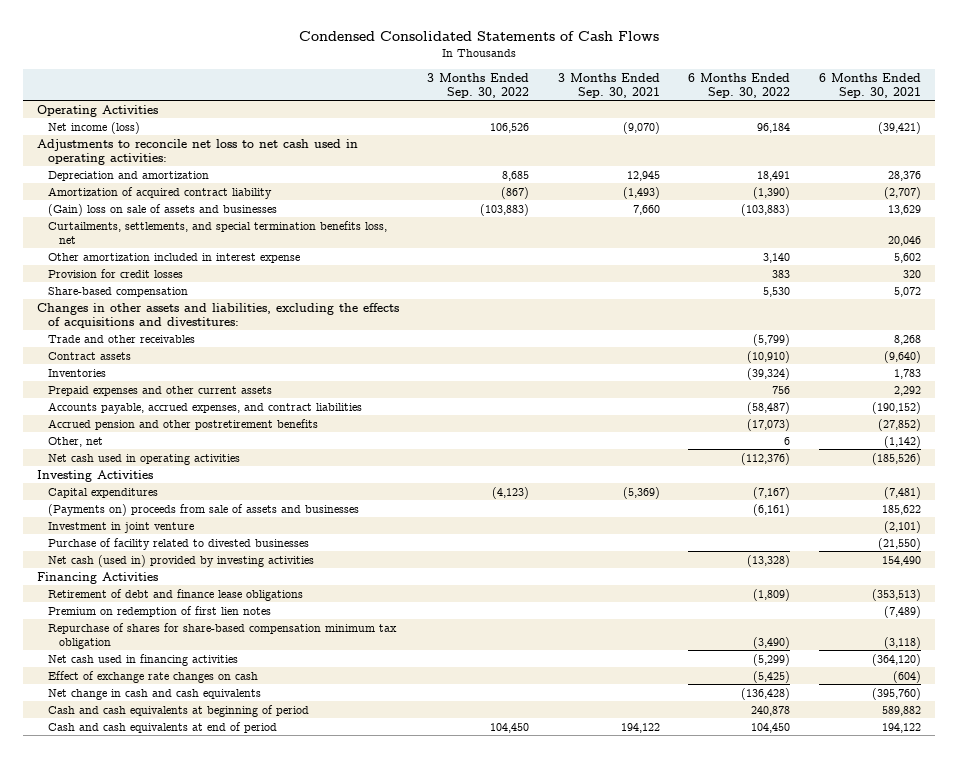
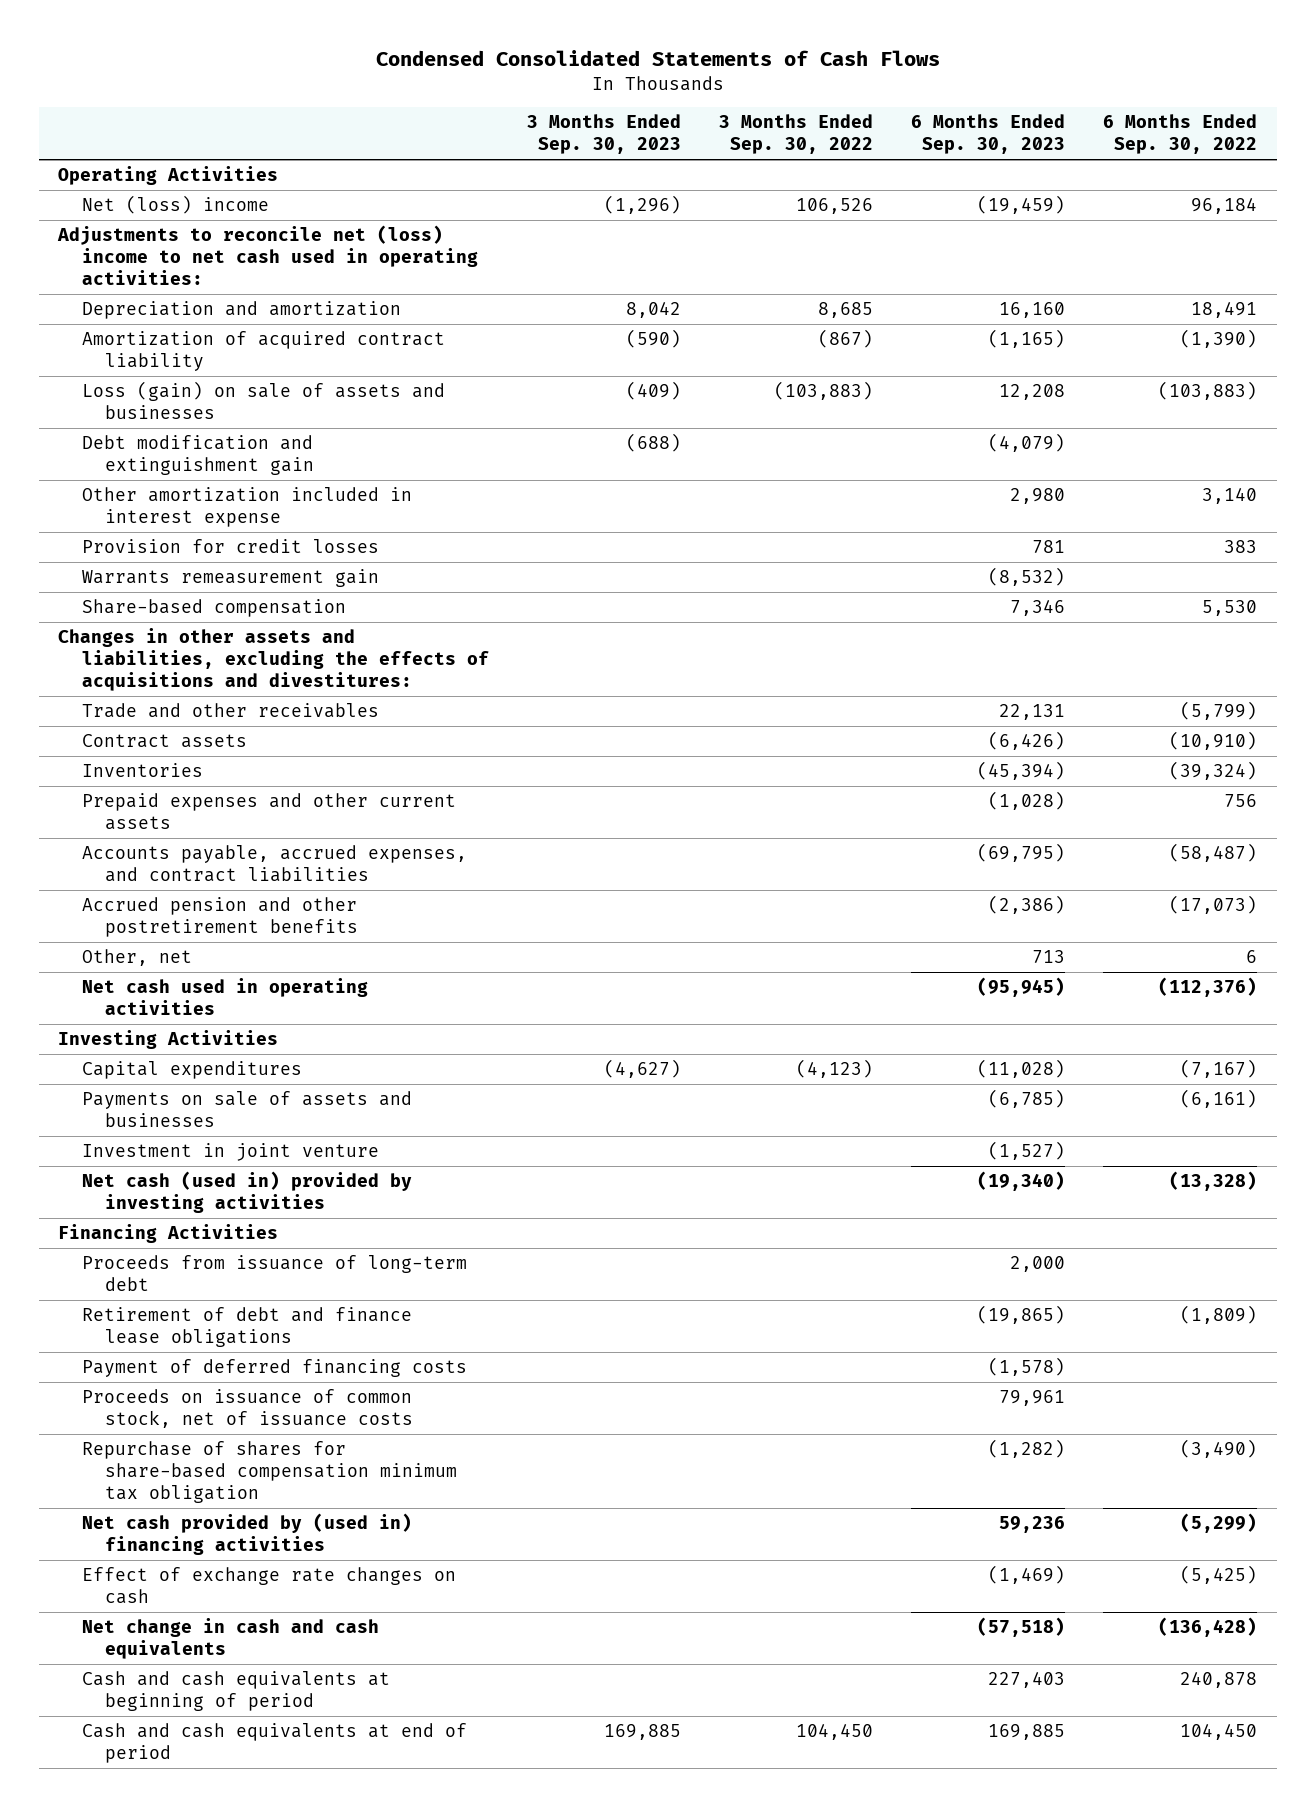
[557,72,660,98] 3 Months Ended Sep. 30, 2021 -> none
[818,72,921,98] 6 Months Ended Sep. 30, 2021 -> none
none -> [526,114,681,154] 3 Months Ended Sep. 30, 2023
none -> [911,114,1066,154] 6 Months Ended Sep. 30, 2023
[47,121,140,134] Net income (loss) -> [81,195,269,215] Net (loss) income
[36,138,358,165] Adjustments to reconcile net loss to net cash used in operating activities: -> [57,225,478,285] Adjustments to reconcile net (loss) income to net cash used in operating activities:
[47,220,387,244] Curtailments, settlements, and special termination benefits loss, net -> none
[47,203,277,216] (Gain) loss on sale of assets and businesses -> [81,381,445,419] Loss (gain) on sale of assets and businesses
none -> [81,435,314,475] Debt modification and extinguishment gain
none -> [81,569,379,588] Warrants remeasurement gain
[47,503,359,516] (Payments on) proceeds from sale of assets and businesses -> [81,1091,412,1127] Payments on sale of assets and businesses
[47,537,309,550] Purchase of facility related to divested businesses -> none
none -> [81,1255,467,1291] Proceeds from issuance of long-term debt
[47,605,271,617] Premium on redemption of first lien notes -> none
none -> [81,1359,467,1378] Payment of deferred financing costs
none -> [81,1389,413,1428] Proceeds on issuance of common stock, net of issuance costs
[47,653,238,666] Net cash used in financing activities -> [81,1513,412,1555] Net cash provided by (used in) financing activities

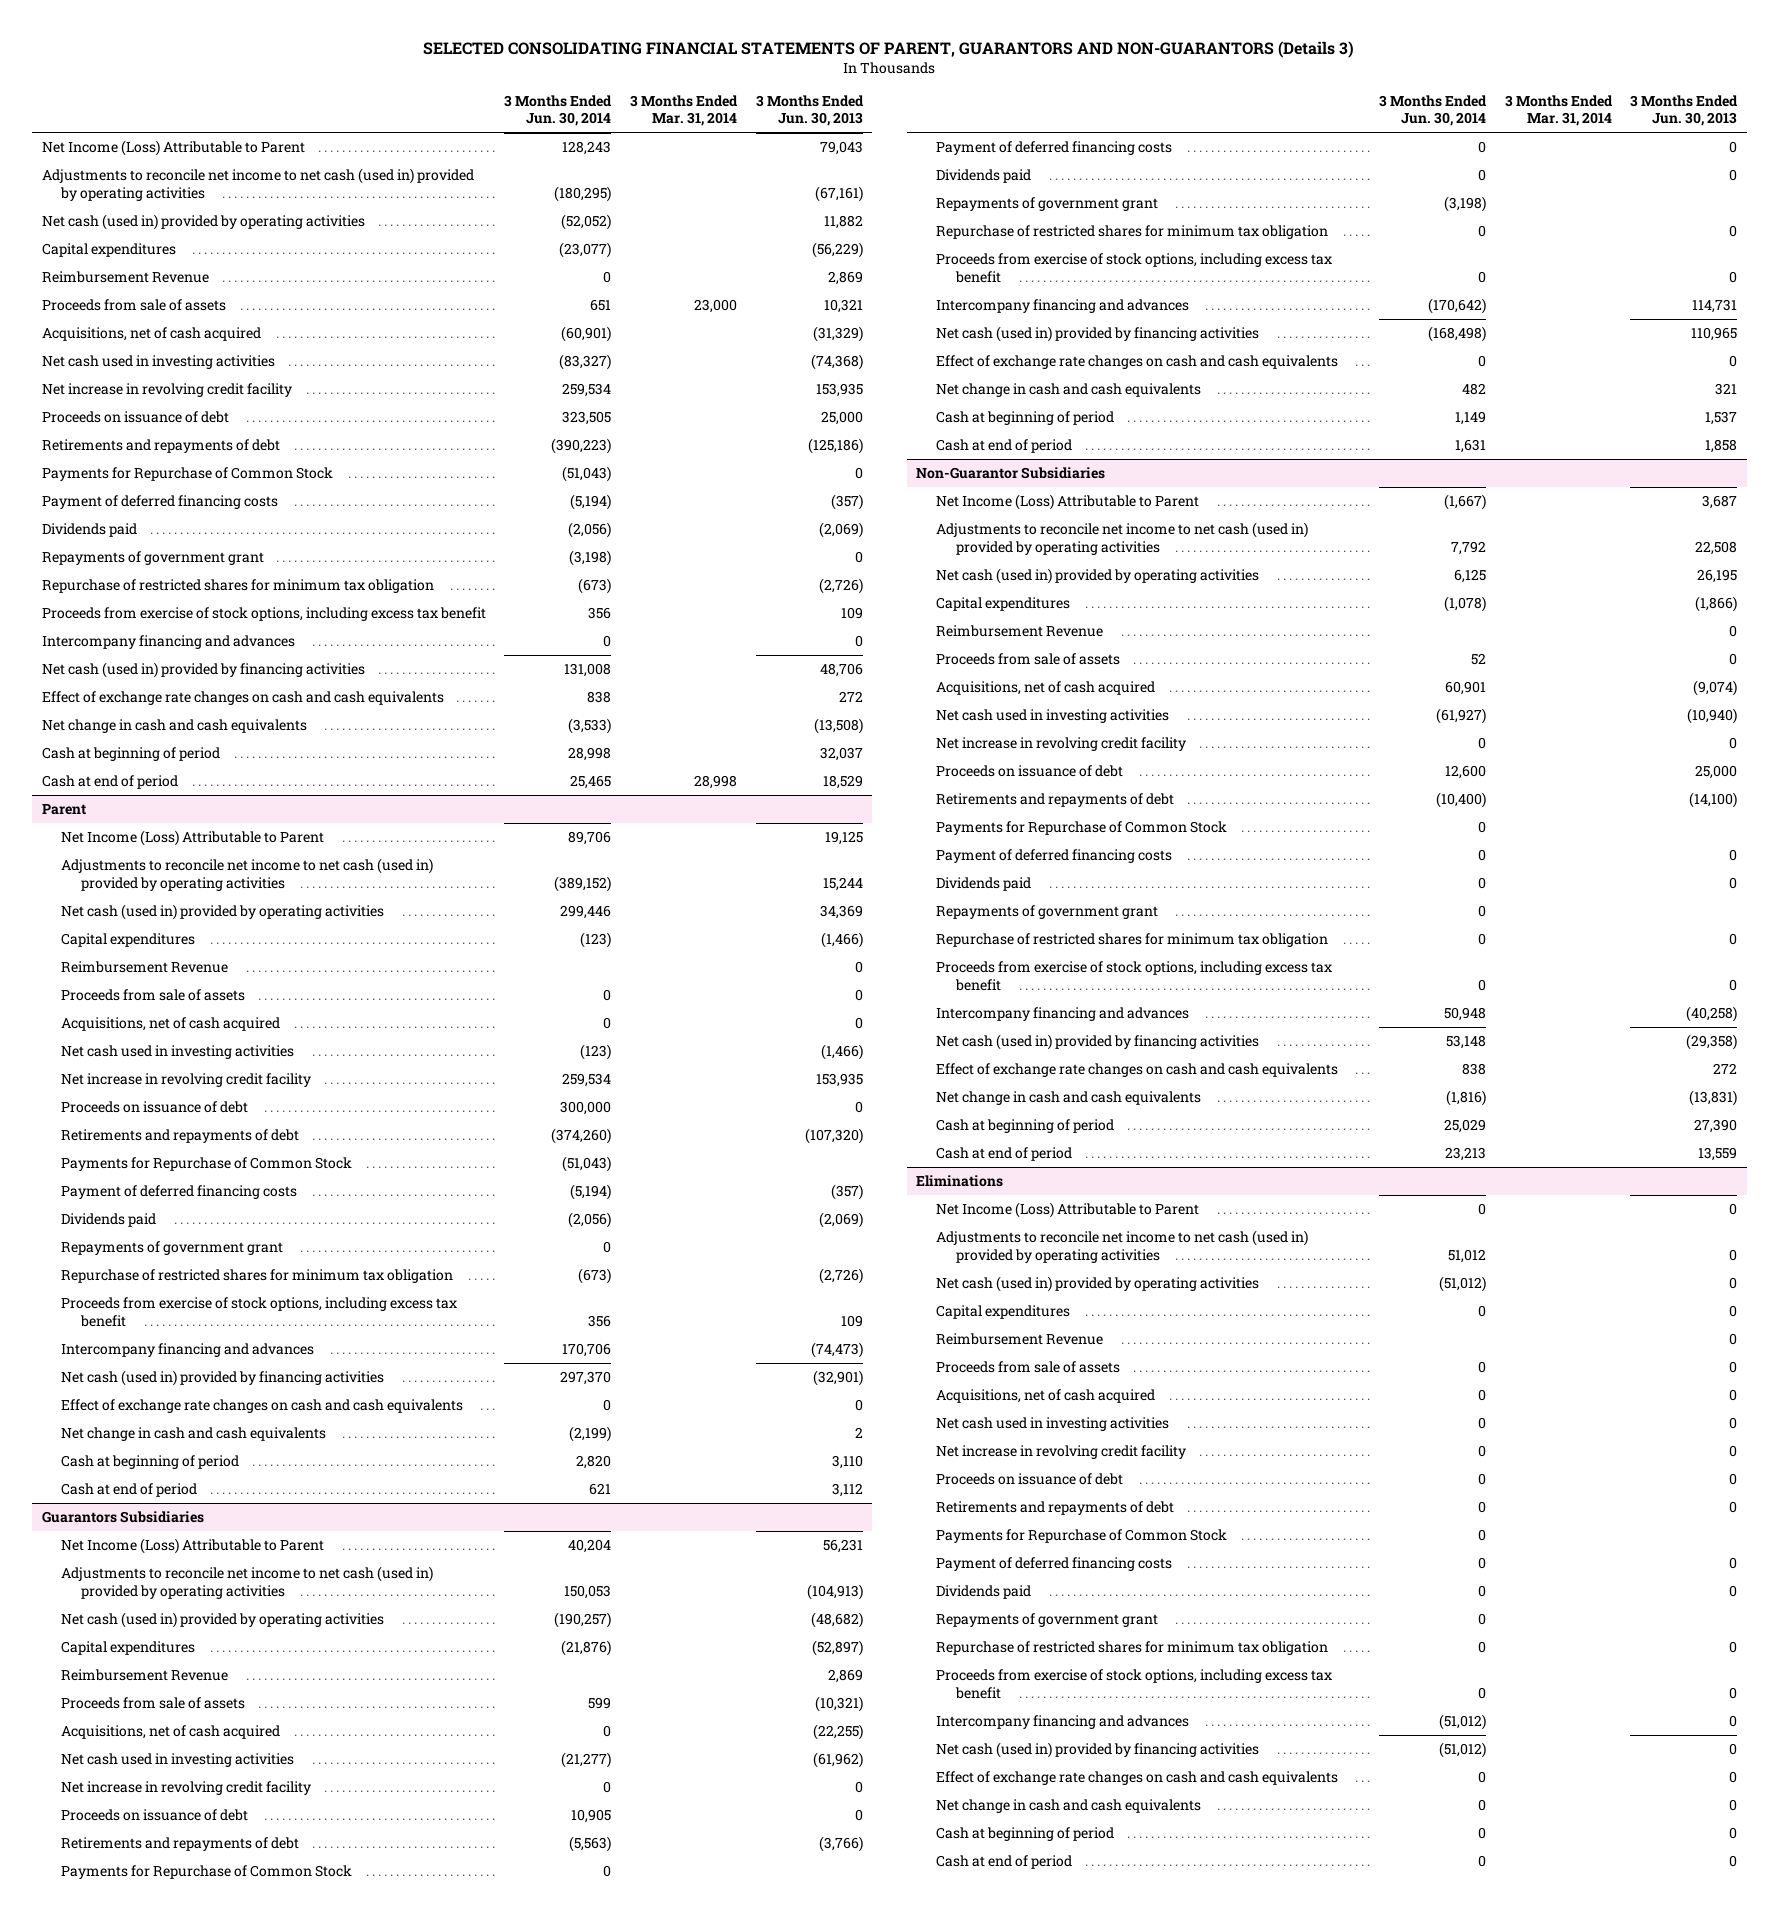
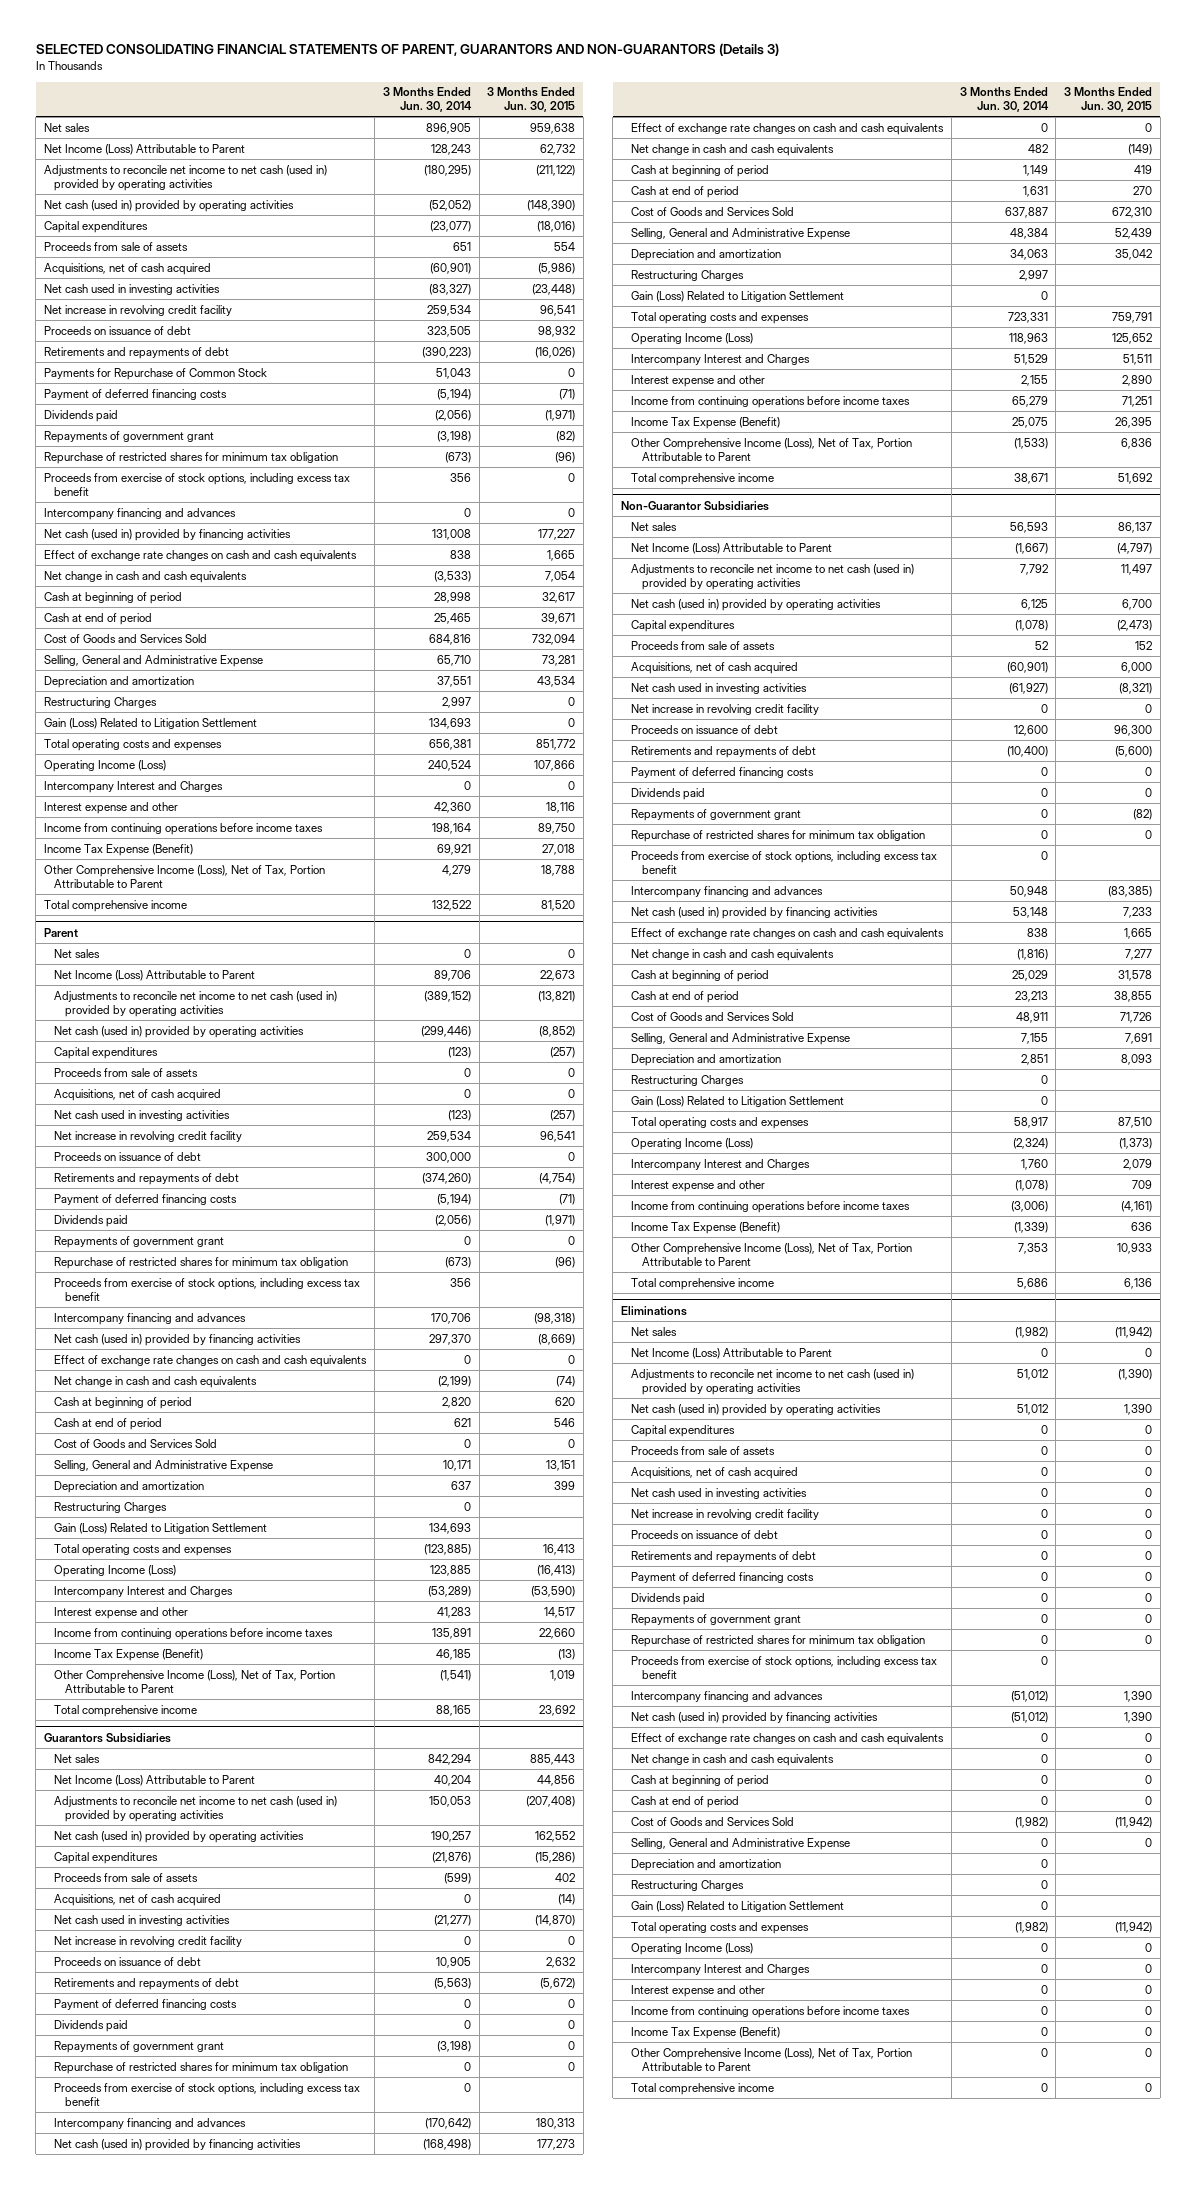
[630,94,739,127] 3 Months Ended Mar. 31, 2014 -> none
[755,94,864,127] 3 Months Ended Jun. 30, 2013 -> none
none -> [487,87,576,113] 3 Months Ended Jun. 30, 2015
none -> [44,122,91,132] Net sales
[41,271,209,284] Reimbursement Revenue -> none
[562,466,612,483] (51,043) -> [435,367,471,379] 51,043
none -> [44,633,208,643] Cost of Goods and Services Sold
none -> [44,654,264,667] Selling, General and Administrative Expense
none -> [44,675,195,688] Depreciation and amortization
none -> [44,696,158,708] Restructuring Charges
none -> [44,717,258,729] Gain (Loss) Related to Litigation Settlement
none -> [44,738,223,751] Total operating costs and expenses
none -> [44,759,167,772] Operating Income (Loss)
none -> [44,780,224,793] Intercompany Interest and Charges
none -> [44,801,179,814] Interest expense and other
none -> [44,822,324,835] Income from continuing operations before income taxes
none -> [44,843,194,856] Income Tax Expense (Benefit)
none -> [44,864,326,888] Other Comprehensive Income (Loss), Net of Tax, Portion Attributable to Parent
none -> [44,899,188,912] Total comprehensive income
none -> [54,948,101,958] Net sales
[560,905,612,920] 299,446 -> [420,1025,471,1037] (299,446)
[61,961,229,974] Reimbursement Revenue -> none
[61,1157,353,1172] Payments for Repurchase of Common Stock -> none
none -> [54,1438,218,1448] Cost of Goods and Services Sold
none -> [54,1459,274,1472] Selling, General and Administrative Expense
none -> [54,1480,205,1493] Depreciation and amortization
none -> [54,1501,168,1513] Restructuring Charges
none -> [54,1522,268,1534] Gain (Loss) Related to Litigation Settlement
none -> [54,1543,233,1556] Total operating costs and expenses
none -> [54,1564,177,1577] Operating Income (Loss)
none -> [54,1585,234,1598] Intercompany Interest and Charges
none -> [54,1606,189,1619] Interest expense and other
none -> [54,1627,334,1640] Income from continuing operations before income taxes
none -> [54,1648,204,1661] Income Tax Expense (Benefit)
none -> [54,1669,336,1693] Other Comprehensive Income (Loss), Net of Tax, Portion Attributable to Parent
none -> [54,1704,198,1717] Total comprehensive income
none -> [54,1753,101,1763] Net sales
[554,1612,612,1629] (190,257) -> [430,1830,471,1842] 190,257
[61,1669,229,1682] Reimbursement Revenue -> none
[588,1697,612,1710] 599 -> [443,1872,471,1884] (599)
[61,1865,353,1880] Payments for Repurchase of Common Stock -> none
none -> [631,206,795,216] Cost of Goods and Services Sold
none -> [631,227,851,240] Selling, General and Administrative Expense
none -> [631,248,782,261] Depreciation and amortization
none -> [631,269,745,281] Restructuring Charges
none -> [631,290,845,302] Gain (Loss) Related to Litigation Settlement
none -> [631,311,810,324] Total operating costs and expenses
none -> [631,332,754,345] Operating Income (Loss)
none -> [631,353,811,366] Intercompany Interest and Charges
none -> [631,374,766,387] Interest expense and other
none -> [631,395,911,408] Income from continuing operations before income taxes
none -> [631,416,781,429] Income Tax Expense (Benefit)
none -> [631,437,913,461] Other Comprehensive Income (Loss), Net of Tax, Portion Attributable to Parent
none -> [631,472,775,485] Total comprehensive income
none -> [631,521,678,531] Net sales
[936,625,1104,638] Reimbursement Revenue -> none
[1444,681,1486,696] 60,901 -> [1006,661,1048,673] (60,901)
[936,821,1228,836] Payments for Repurchase of Common Stock -> none
none -> [631,1011,795,1021] Cost of Goods and Services Sold
none -> [631,1032,851,1045] Selling, General and Administrative Expense
none -> [631,1053,782,1066] Depreciation and amortization
none -> [631,1074,745,1086] Restructuring Charges
none -> [631,1095,845,1107] Gain (Loss) Related to Litigation Settlement
none -> [631,1116,810,1129] Total operating costs and expenses
none -> [631,1137,754,1150] Operating Income (Loss)
none -> [631,1158,811,1171] Intercompany Interest and Charges
none -> [631,1179,766,1192] Interest expense and other
none -> [631,1200,911,1213] Income from continuing operations before income taxes
none -> [631,1221,781,1234] Income Tax Expense (Benefit)
none -> [631,1242,913,1266] Other Comprehensive Income (Loss), Net of Tax, Portion Attributable to Parent
none -> [631,1277,775,1290] Total comprehensive income
none -> [631,1326,678,1336] Net sales
[1438,1276,1486,1293] (51,012) -> [1016,1403,1048,1415] 51,012
[936,1333,1104,1346] Reimbursement Revenue -> none
[936,1529,1228,1544] Payments for Repurchase of Common Stock -> none
none -> [631,1816,795,1826] Cost of Goods and Services Sold
none -> [631,1837,851,1850] Selling, General and Administrative Expense
none -> [631,1858,782,1871] Depreciation and amortization
none -> [631,1879,745,1891] Restructuring Charges
none -> [631,1900,845,1912] Gain (Loss) Related to Litigation Settlement
none -> [631,1921,810,1934] Total operating costs and expenses
none -> [631,1942,754,1955] Operating Income (Loss)
none -> [631,1963,811,1976] Intercompany Interest and Charges
none -> [631,1984,766,1997] Interest expense and other
none -> [631,2005,911,2018] Income from continuing operations before income taxes
none -> [631,2026,781,2039] Income Tax Expense (Benefit)
none -> [631,2047,913,2071] Other Comprehensive Income (Loss), Net of Tax, Portion Attributable to Parent
none -> [631,2082,775,2095] Total comprehensive income

